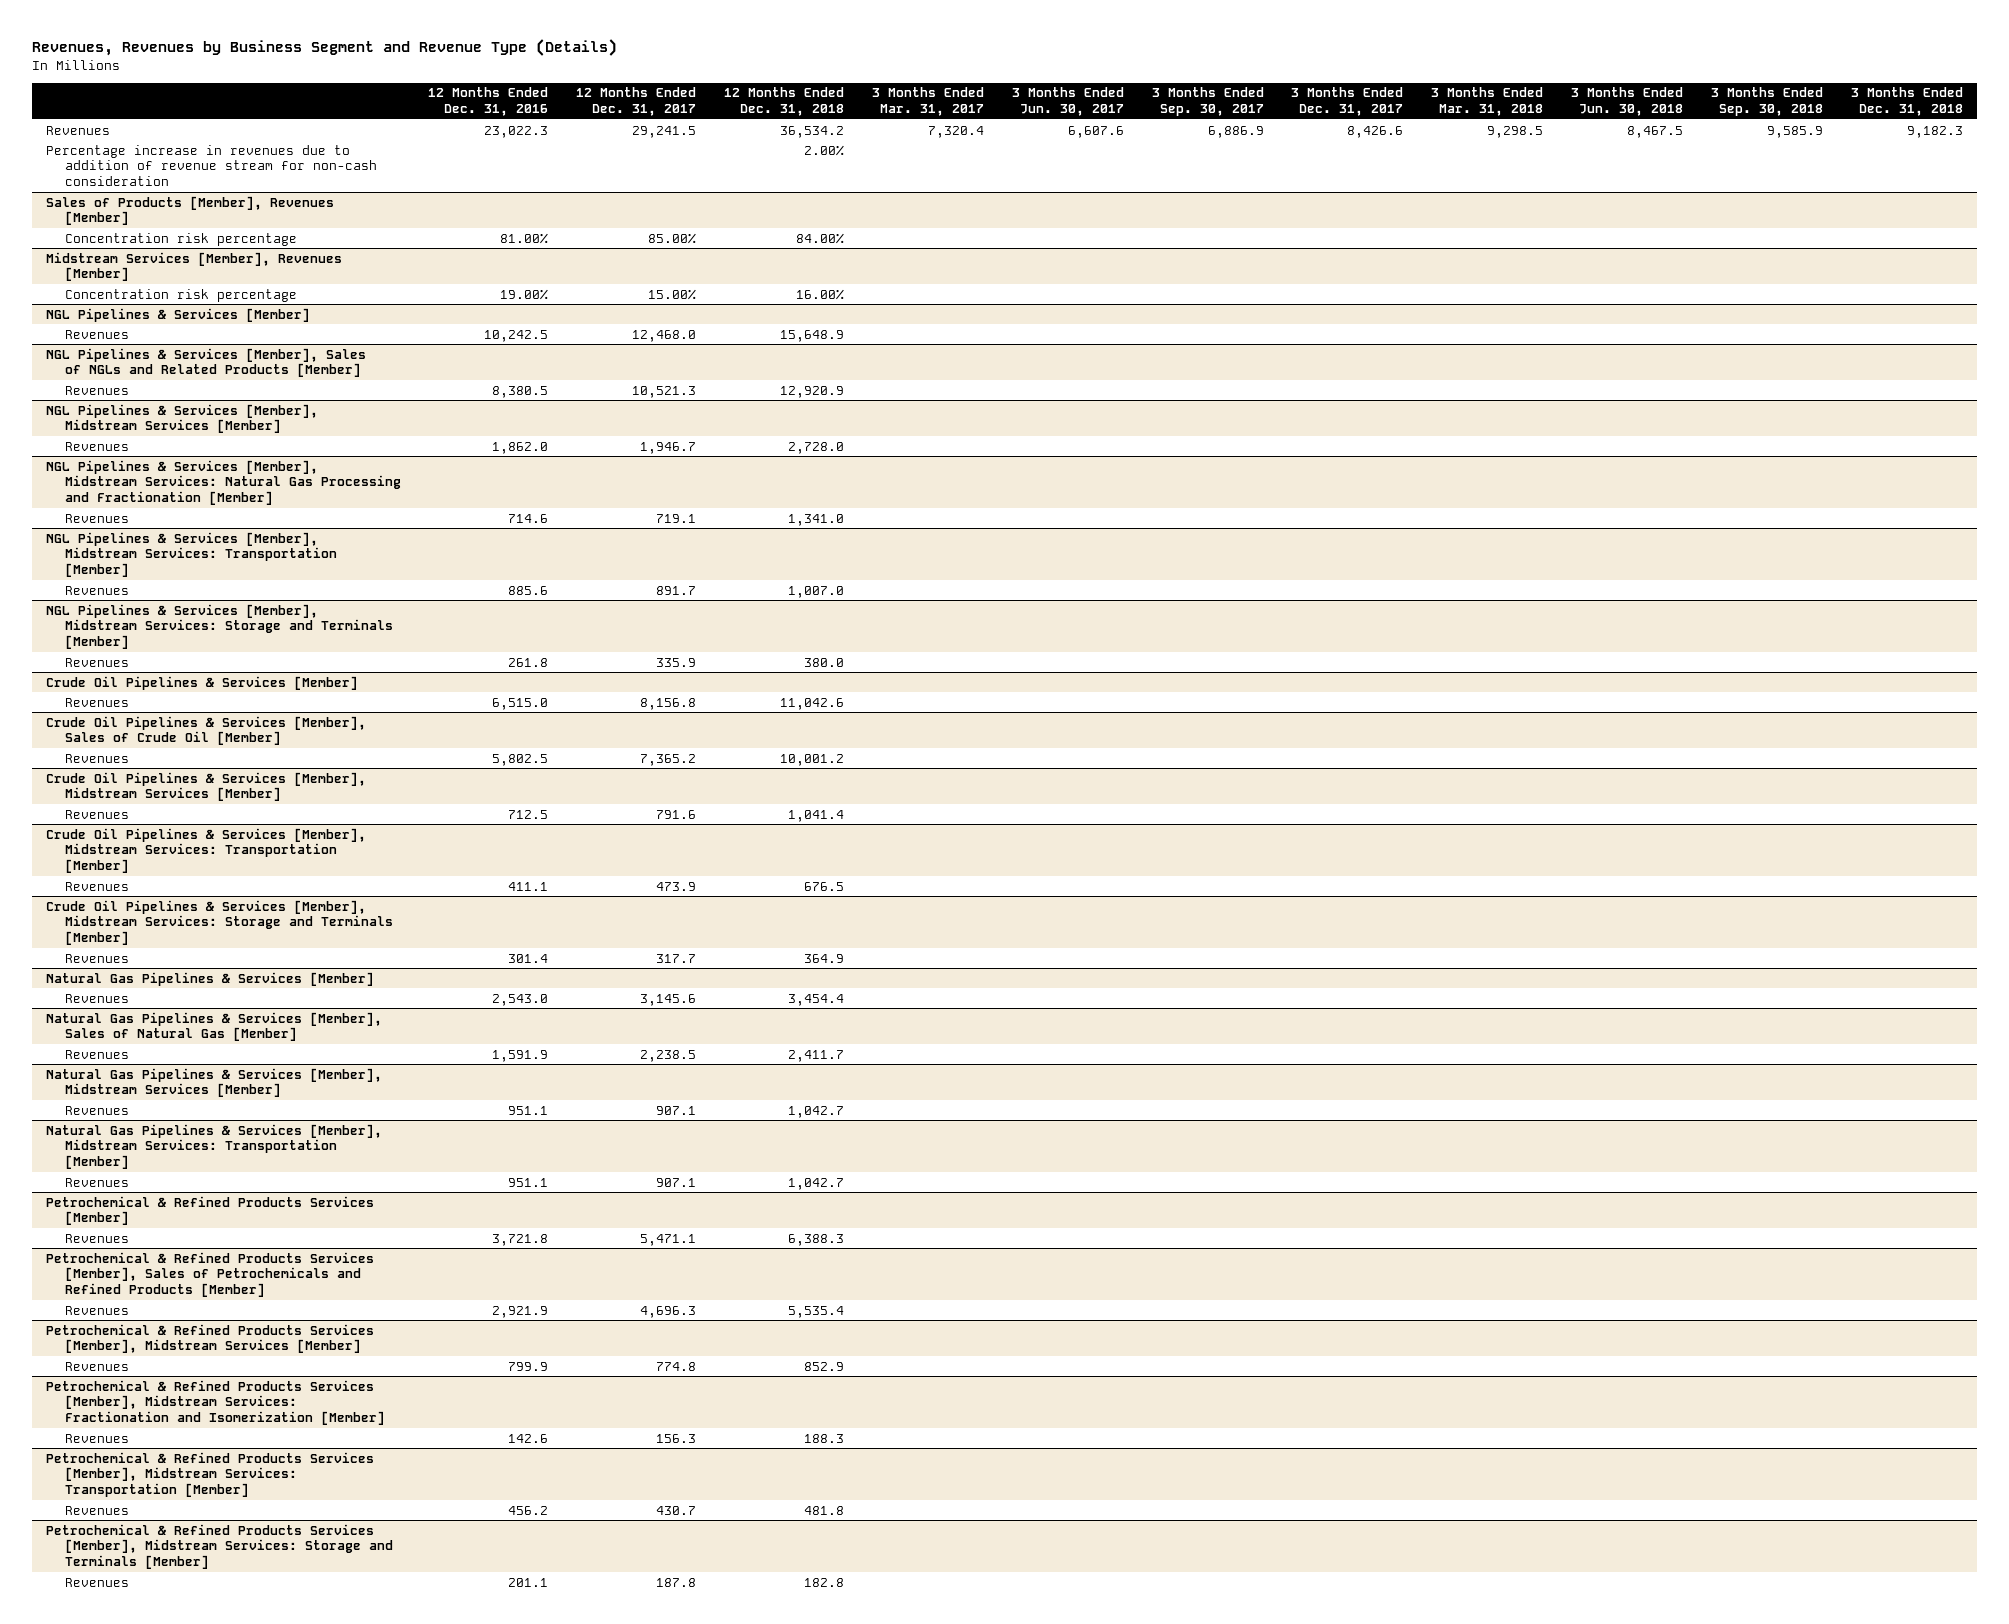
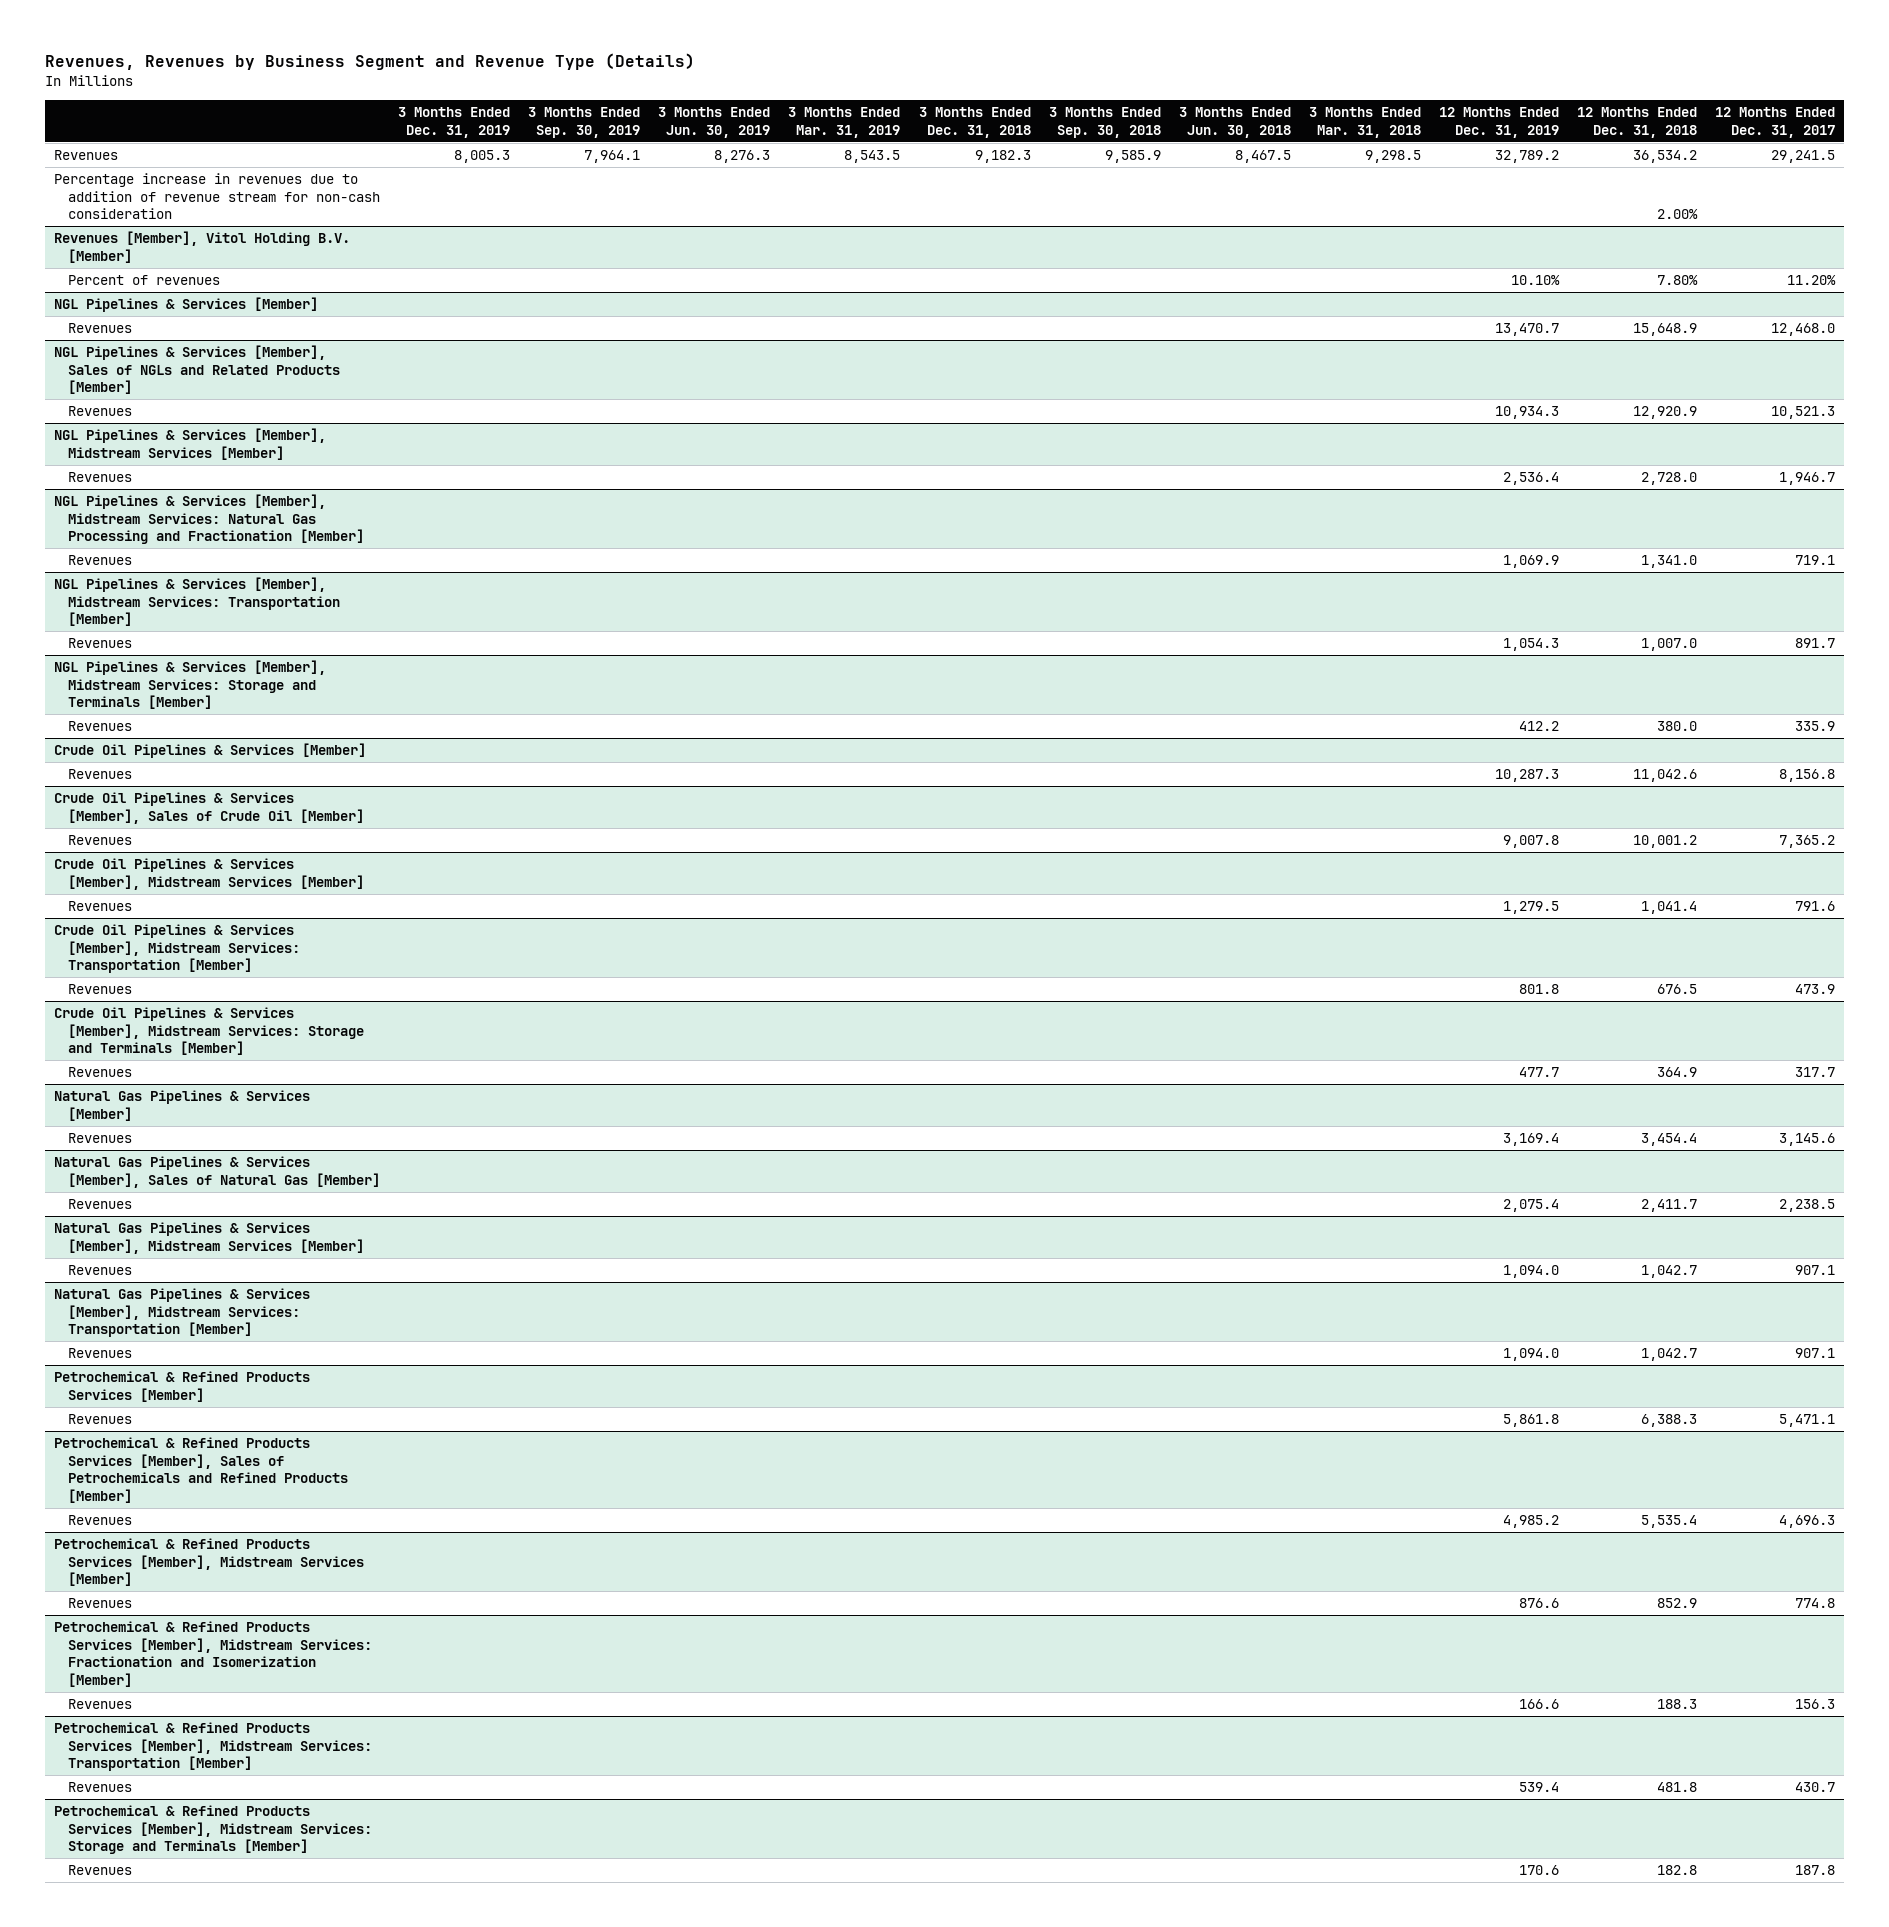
[428,87,549,117] 12 Months Ended Dec. 31, 2016 -> none
[871,87,984,117] 3 Months Ended Mar. 31, 2017 -> none
[1011,87,1124,117] 3 Months Ended Jun. 30, 2017 -> none
[1151,87,1264,117] 3 Months Ended Sep. 30, 2017 -> none
[1291,87,1404,117] 3 Months Ended Dec. 31, 2017 -> none
none -> [398,107,511,138] 3 Months Ended Dec. 31, 2019
none -> [528,107,641,138] 3 Months Ended Sep. 30, 2019
none -> [658,107,771,138] 3 Months Ended Jun. 30, 2019
none -> [788,107,901,138] 3 Months Ended Mar. 31, 2019
none -> [1438,107,1559,138] 12 Months Ended Dec. 31, 2019
[46,195,335,226] Sales of Products [Member], Revenues [Member] -> none
[64,232,297,246] Concentration risk percentage -> none
[46,251,343,282] Midstream Services [Member], Revenues [Member] -> none
[64,288,297,302] Concentration risk percentage -> none
none -> [54,231,351,263] Revenues [Member], Vitol Holding B.V. [Member]
none -> [68,275,221,286] Percent of revenues

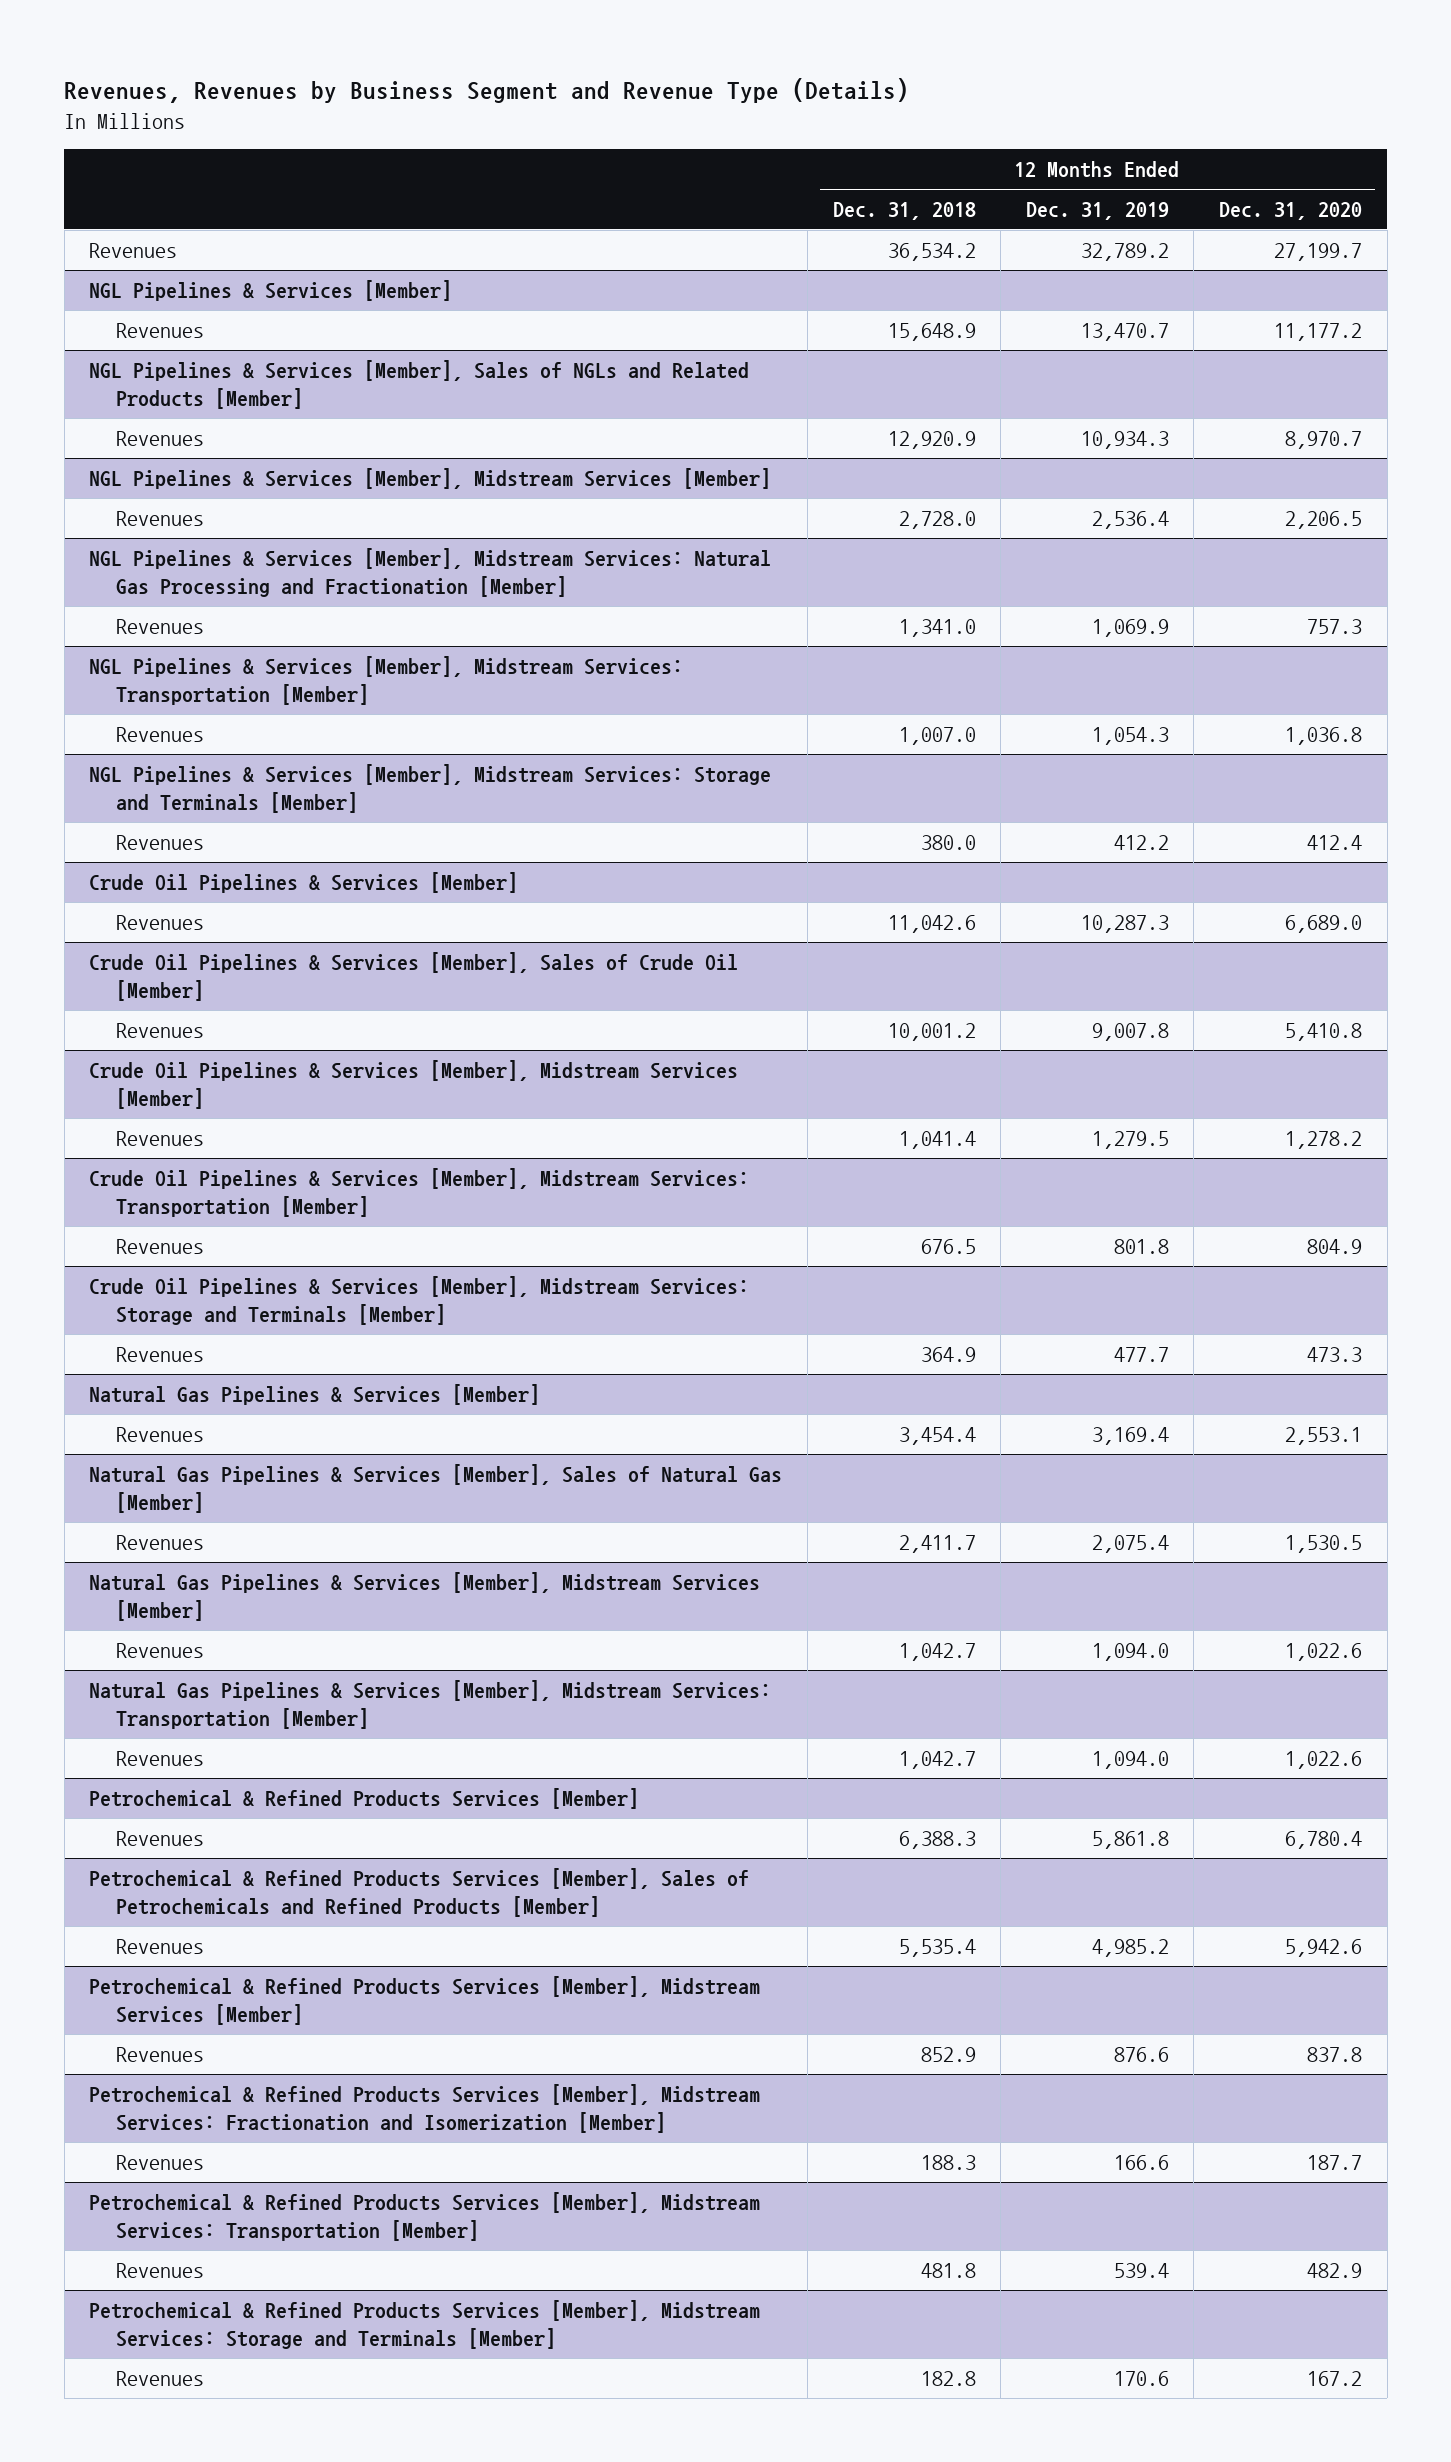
[398,107,511,138] 3 Months Ended Dec. 31, 2019 -> none
[528,107,641,138] 3 Months Ended Sep. 30, 2019 -> none
[658,107,771,138] 3 Months Ended Jun. 30, 2019 -> none
[788,107,901,138] 3 Months Ended Mar. 31, 2019 -> none
[918,107,1031,138] 3 Months Ended Dec. 31, 2018 -> none
[1048,107,1161,138] 3 Months Ended Sep. 30, 2018 -> none
[1178,107,1291,138] 3 Months Ended Jun. 30, 2018 -> none
[1308,107,1421,138] 3 Months Ended Mar. 31, 2018 -> none
[1714,107,1835,138] 12 Months Ended Dec. 31, 2017 -> none
none -> [1219,201,1363,220] Dec. 31, 2020
[54,173,381,220] Percentage increase in revenues due to addition of revenue stream for non-cash consideration -> none
[54,231,351,263] Revenues [Member], Vitol Holding B.V. [Member] -> none
[68,275,221,286] Percent of revenues -> none

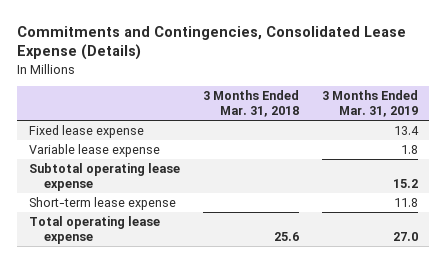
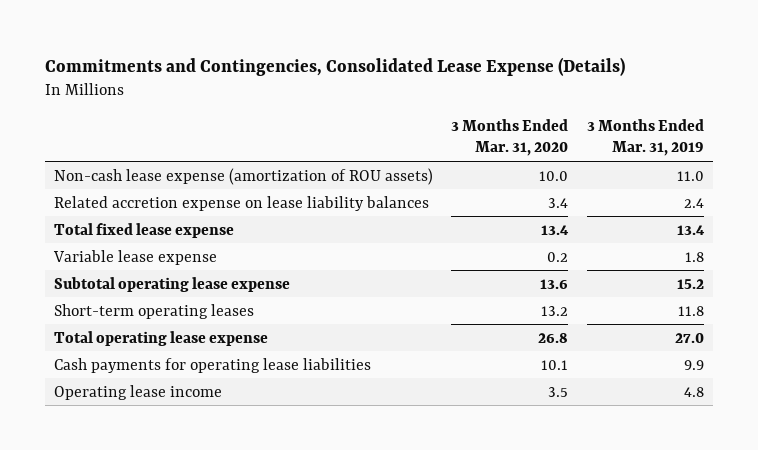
[202,90,299,117] 3 Months Ended Mar. 31, 2018 -> none
none -> [451,119,569,157] 3 Months Ended Mar. 31, 2020
none -> [54,167,434,185] Non-cash lease expense (amortization of ROU assets)
none -> [54,195,430,211] Related accretion expense on lease liability balances
[28,125,144,139] Fixed lease expense -> [54,222,235,238] Total fixed lease expense
[28,197,176,211] Short-term lease expense -> [54,303,255,319] Short-term operating leases
none -> [54,357,372,373] Cash payments for operating lease liabilities
none -> [54,384,223,400] Operating lease income

